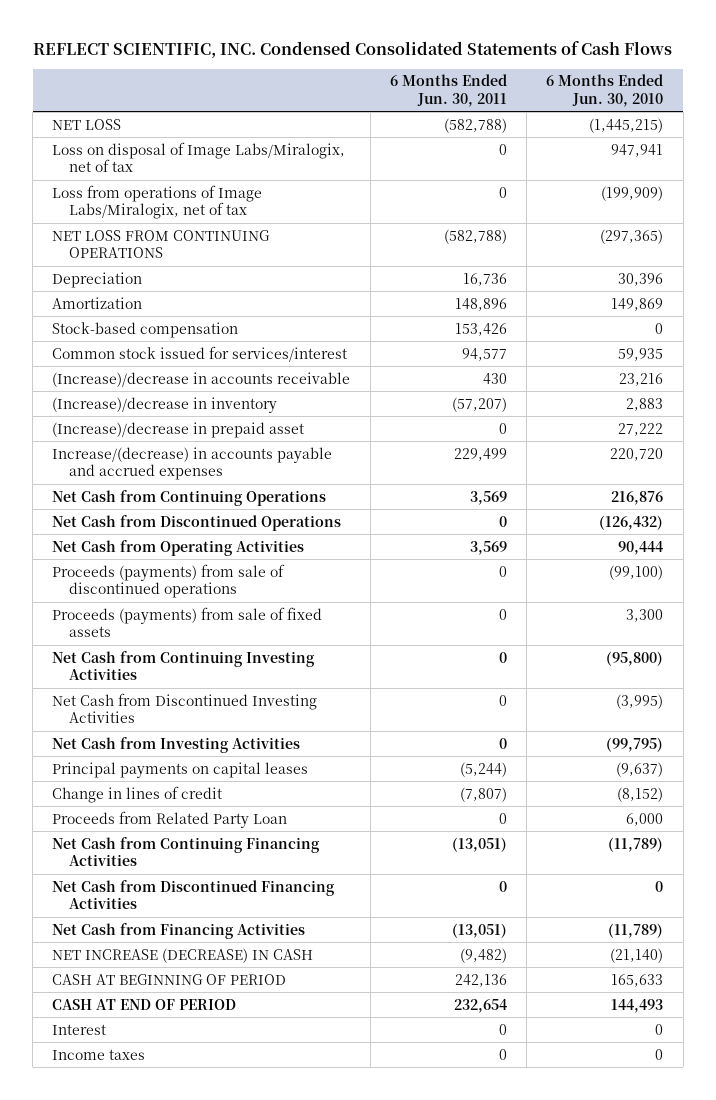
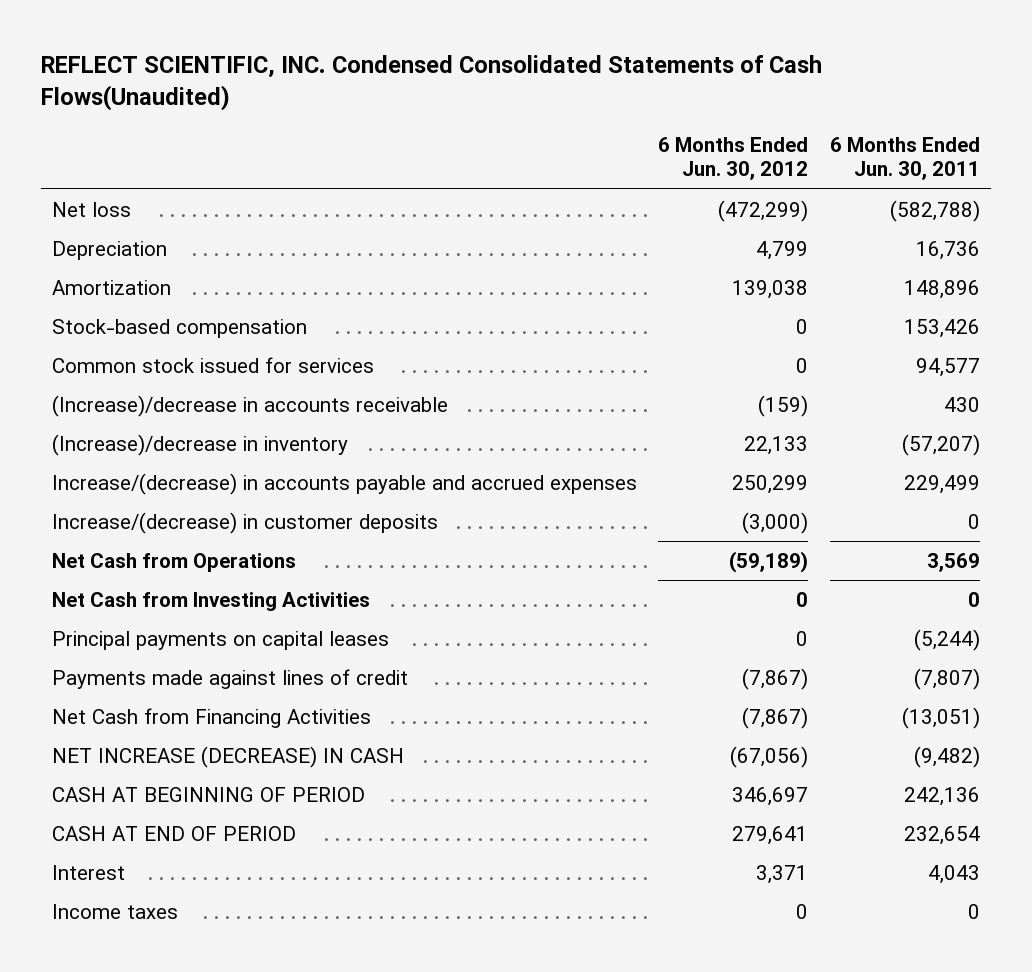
[32,40,672,58] REFLECT SCIENTIFIC, INC. Condensed Consolidated Statements of Cash Flows -> [41,54,823,111] REFLECT SCIENTIFIC, INC. Condensed Consolidated Statements of Cash Flows(Unaudited)
[546,74,664,107] 6 Months Ended Jun. 30, 2010 -> none
none -> [658,136,809,181] 6 Months Ended Jun. 30, 2012
[52,141,346,173] Loss on disposal of Image Labs/Miralogix, net of tax -> none
[52,184,263,220] Loss from operations of Image Labs/Miralogix, net of tax -> none
[52,229,271,259] NET LOSS FROM CONTINUING OPERATIONS -> none
[52,118,122,130] NET LOSS -> [51,201,131,217] Net loss
[52,345,348,362] Common stock issued for services/interest -> [51,356,374,373] Common stock issued for services
[52,421,305,438] (Increase)/decrease in prepaid asset -> none
[52,489,327,506] Net Cash from Continuing Operations -> none
[52,514,342,531] Net Cash from Discontinued Operations -> none
[52,563,286,599] Proceeds (payments) from sale of discontinued operations -> none
[52,606,323,638] Proceeds (payments) from sale of fixed assets -> none
[52,650,316,681] Net Cash from Continuing Investing Activities -> none
[52,692,318,724] Net Cash from Discontinued Investing Activities -> none
none -> [51,511,438,534] Increase/(decrease) in customer deposits
[52,539,305,556] Net Cash from Operating Activities -> [51,552,296,572] Net Cash from Operations
[52,810,288,828] Proceeds from Related Party Loan -> none
[52,836,321,867] Net Cash from Continuing Financing Activities -> none
[52,879,336,910] Net Cash from Discontinued Financing Activities -> none
[52,785,223,803] Change in lines of credit -> [51,668,408,689] Payments made against lines of credit
[498,1023,507,1035] 0 -> [927,864,980,884] 4,043

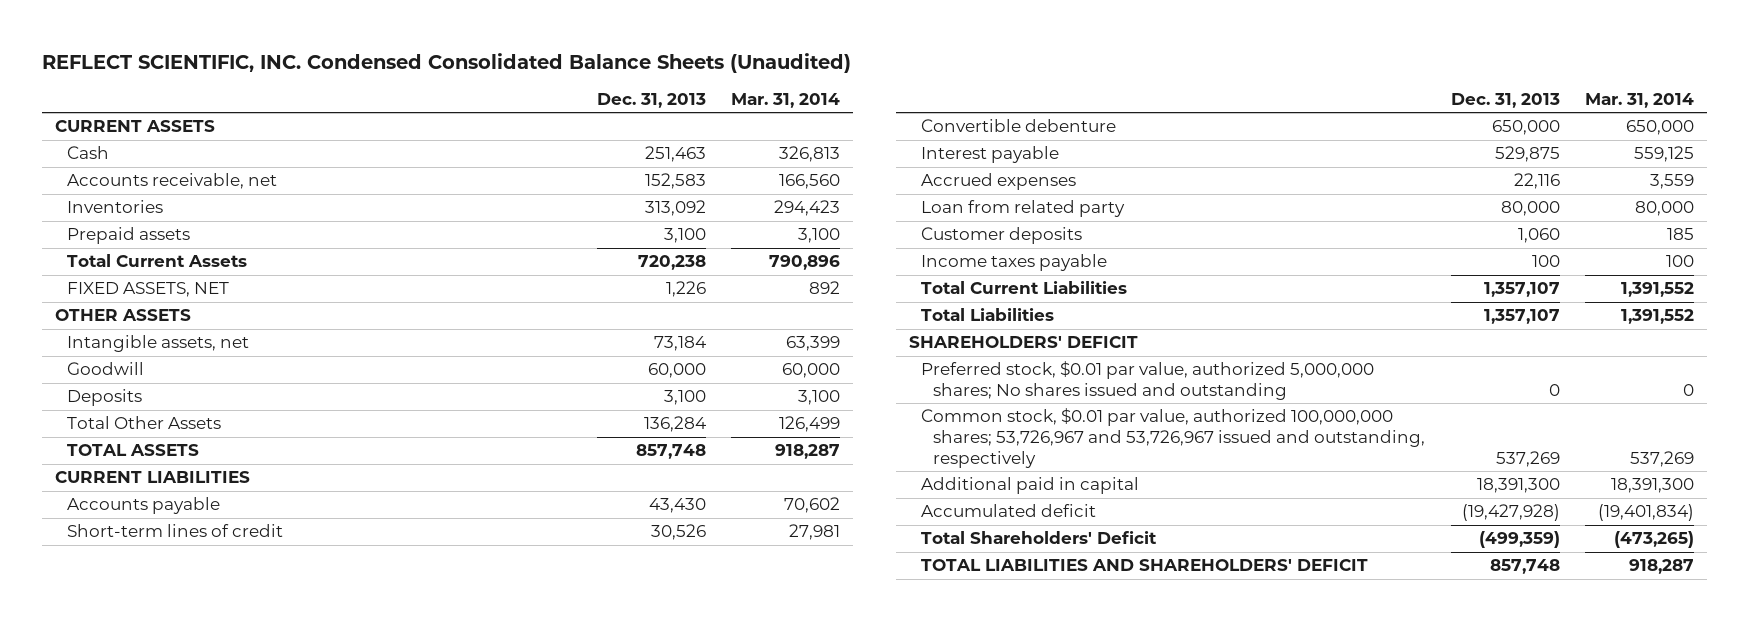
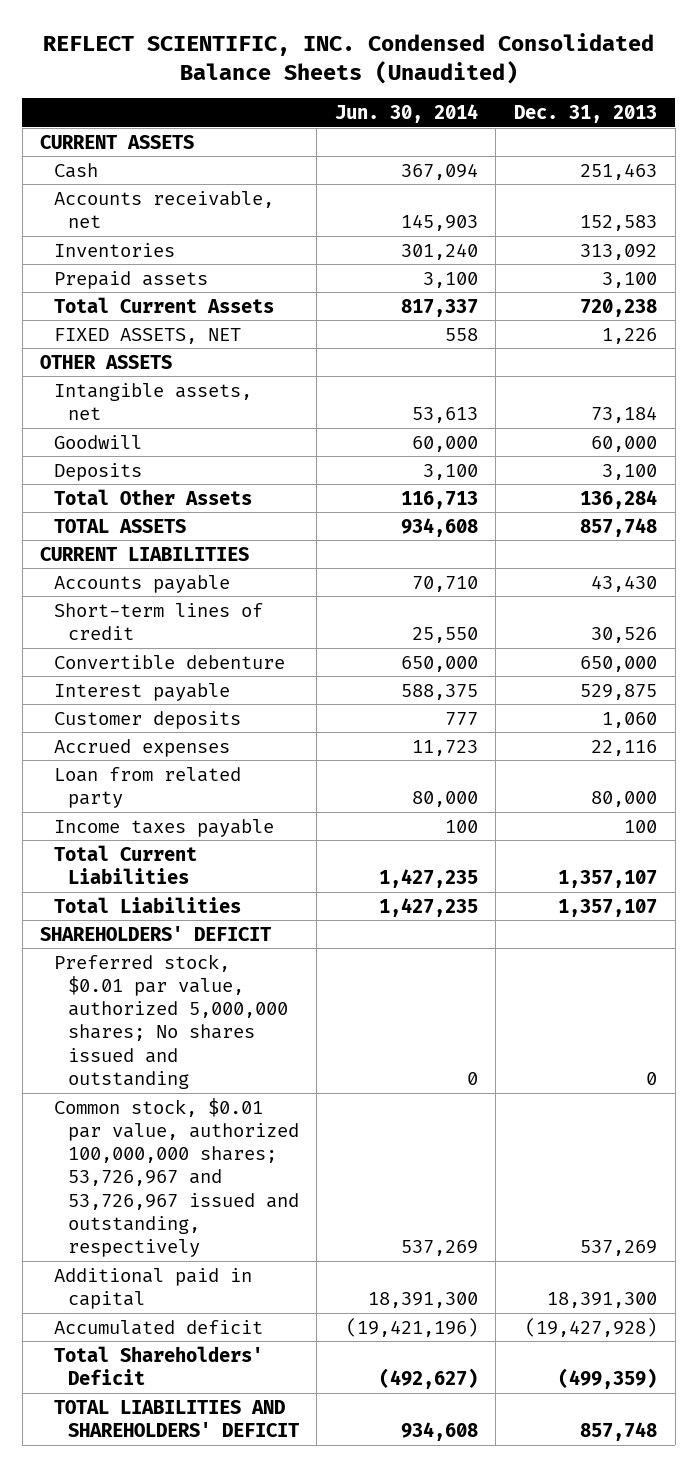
[731,93,841,109] Mar. 31, 2014 -> none
none -> [334,103,478,123] Jun. 30, 2014
[921,227,1083,245] Customer deposits -> [53,710,241,729] Customer deposits

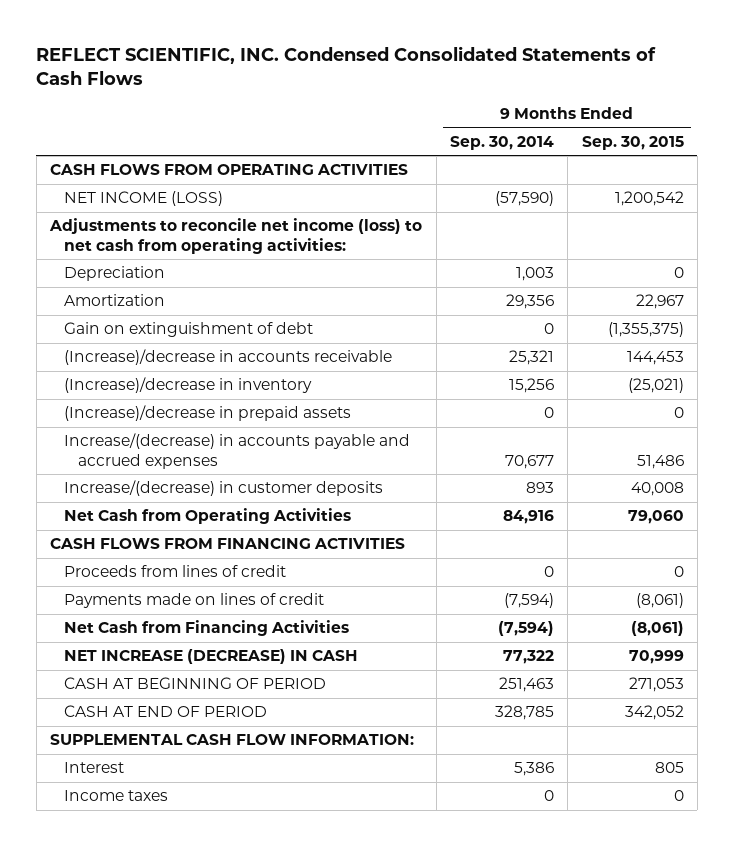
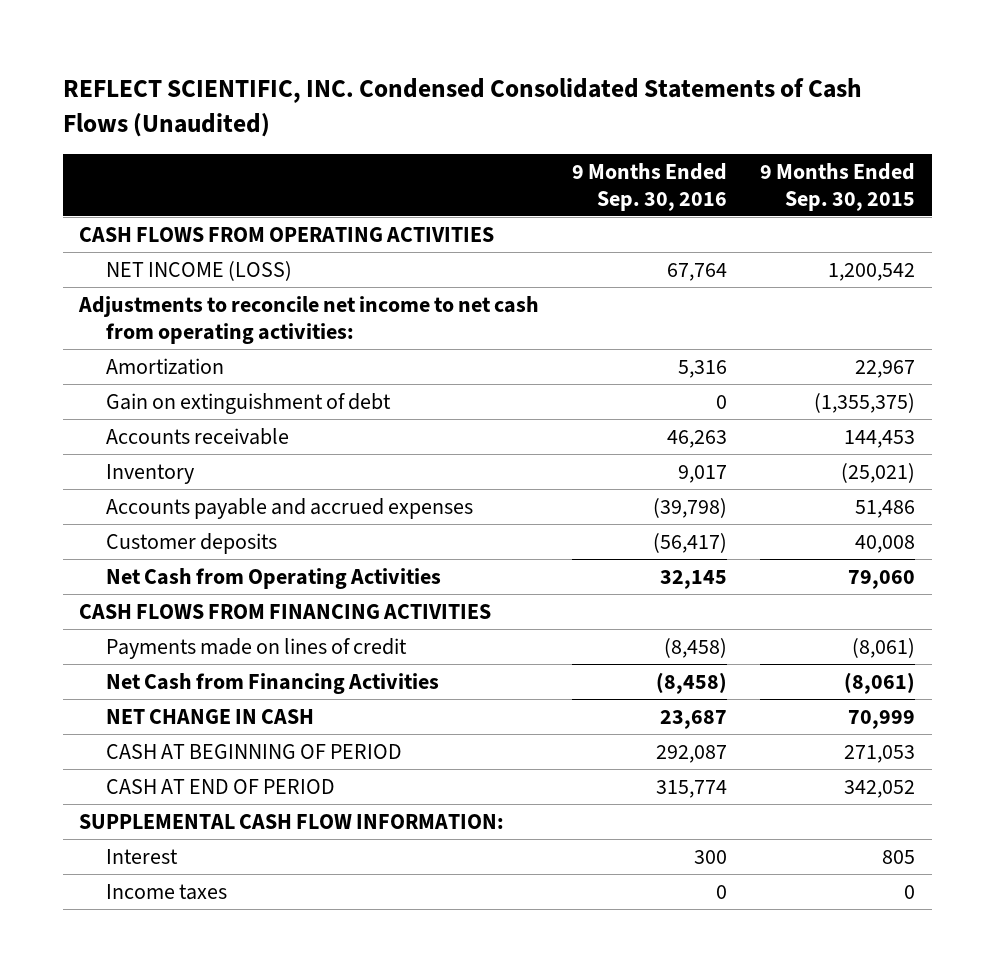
[36,45,657,85] REFLECT SCIENTIFIC, INC. Condensed Consolidated Statements of Cash Flows -> [62,78,862,137] REFLECT SCIENTIFIC, INC. Condensed Consolidated Statements of Cash Flows (Unaudited)
[449,135,554,150] Sep. 30, 2014 -> none
none -> [572,162,728,211] 9 Months Ended Sep. 30, 2016
[64,266,166,282] Depreciation -> none
[49,218,423,255] Adjustments to reconcile net income (loss) to net cash from operating activities: -> [78,295,540,344] Adjustments to reconcile net income to net cash from operating activities:
[64,405,352,422] (Increase)/decrease in prepaid assets -> none
[64,349,393,366] (Increase)/decrease in accounts receivable -> [105,427,289,445] Accounts receivable
[64,377,313,394] (Increase)/decrease in inventory -> [105,463,194,484] Inventory
[64,433,411,470] Increase/(decrease) in accounts payable and accrued expenses -> [105,497,473,519] Accounts payable and accrued expenses
[64,480,384,497] Increase/(decrease) in customer deposits -> [105,532,277,554] Customer deposits
[64,565,287,578] Proceeds from lines of credit -> none
[64,649,359,665] NET INCREASE (DECREASE) IN CASH -> [105,708,314,724] NET CHANGE IN CASH

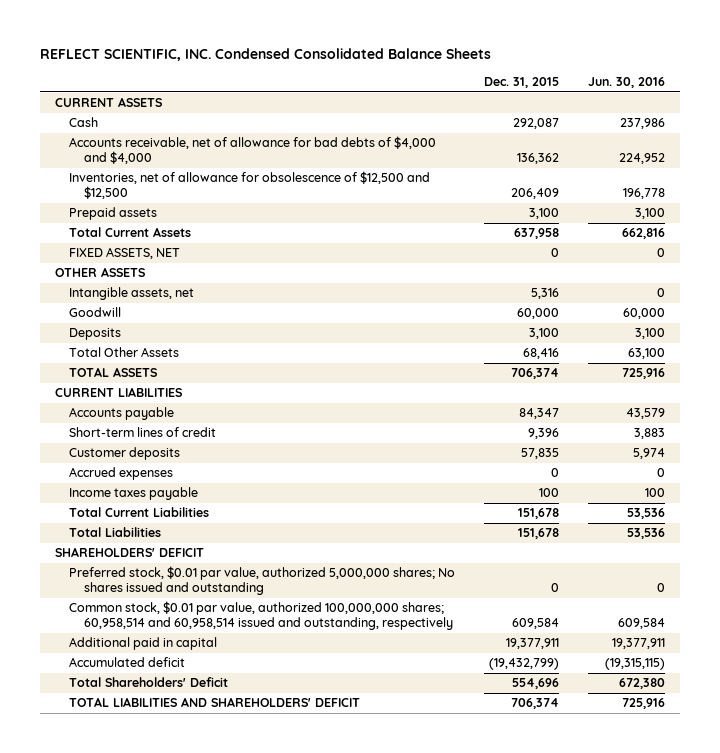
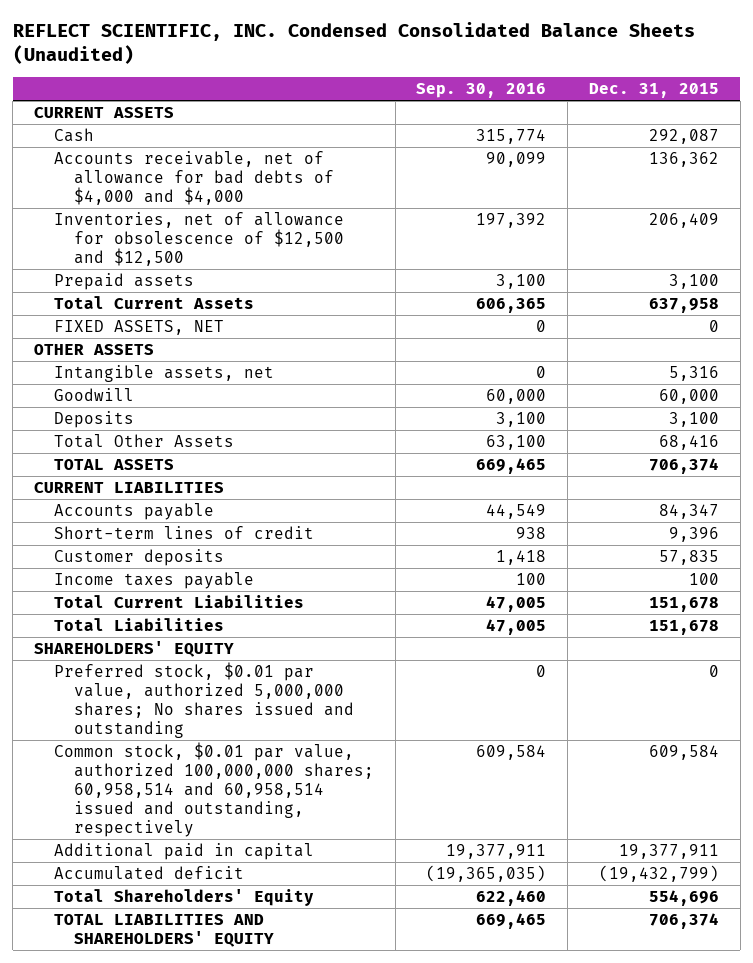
[40,48,492,62] REFLECT SCIENTIFIC, INC. Condensed Consolidated Balance Sheets -> [12,22,695,65] REFLECT SCIENTIFIC, INC. Condensed Consolidated Balance Sheets (Unaudited)
[588,77,666,89] Jun. 30, 2016 -> none
none -> [416,83,547,99] Sep. 30, 2016
[69,467,174,481] Accrued expenses -> none
[54,547,204,558] SHAREHOLDERS' DEFICIT -> [33,641,234,658] SHAREHOLDERS' EQUITY
[69,677,229,688] Total Shareholders' Deficit -> [53,889,314,907] Total Shareholders' Equity
[69,697,361,708] TOTAL LIABILITIES AND SHAREHOLDERS' DEFICIT -> [53,914,275,948] TOTAL LIABILITIES AND SHAREHOLDERS' EQUITY

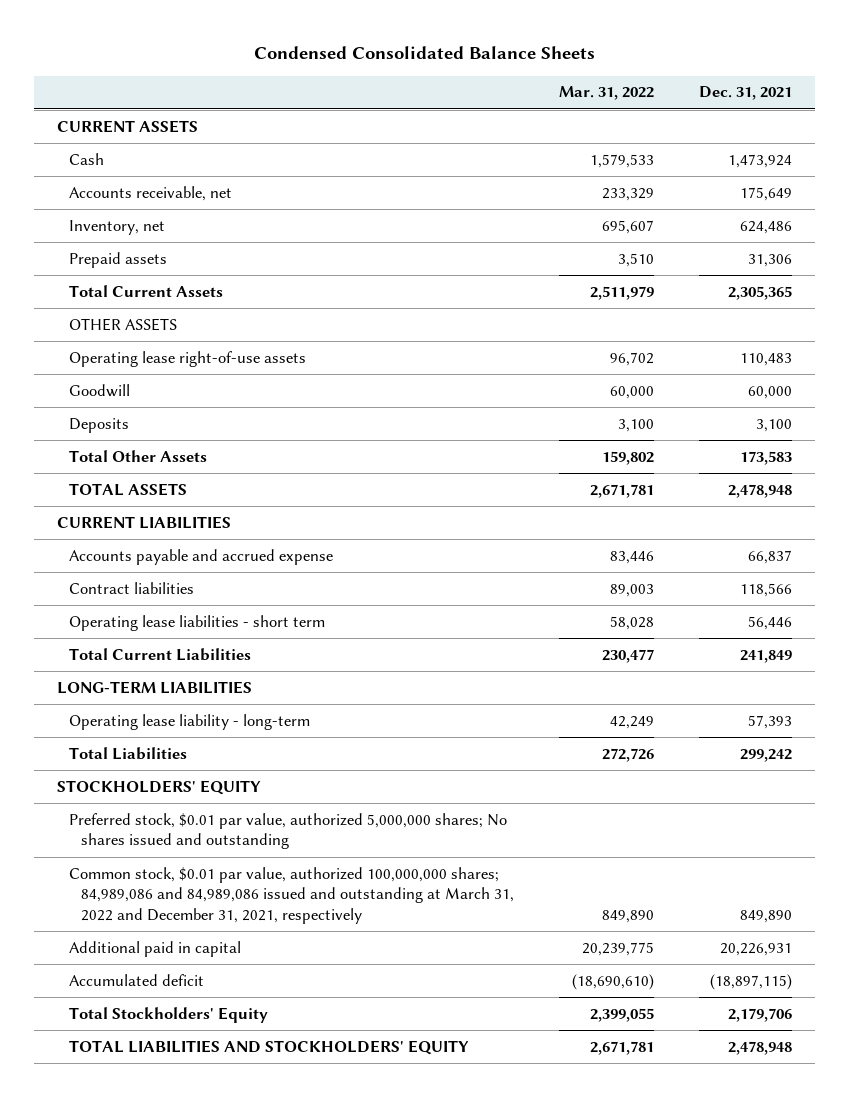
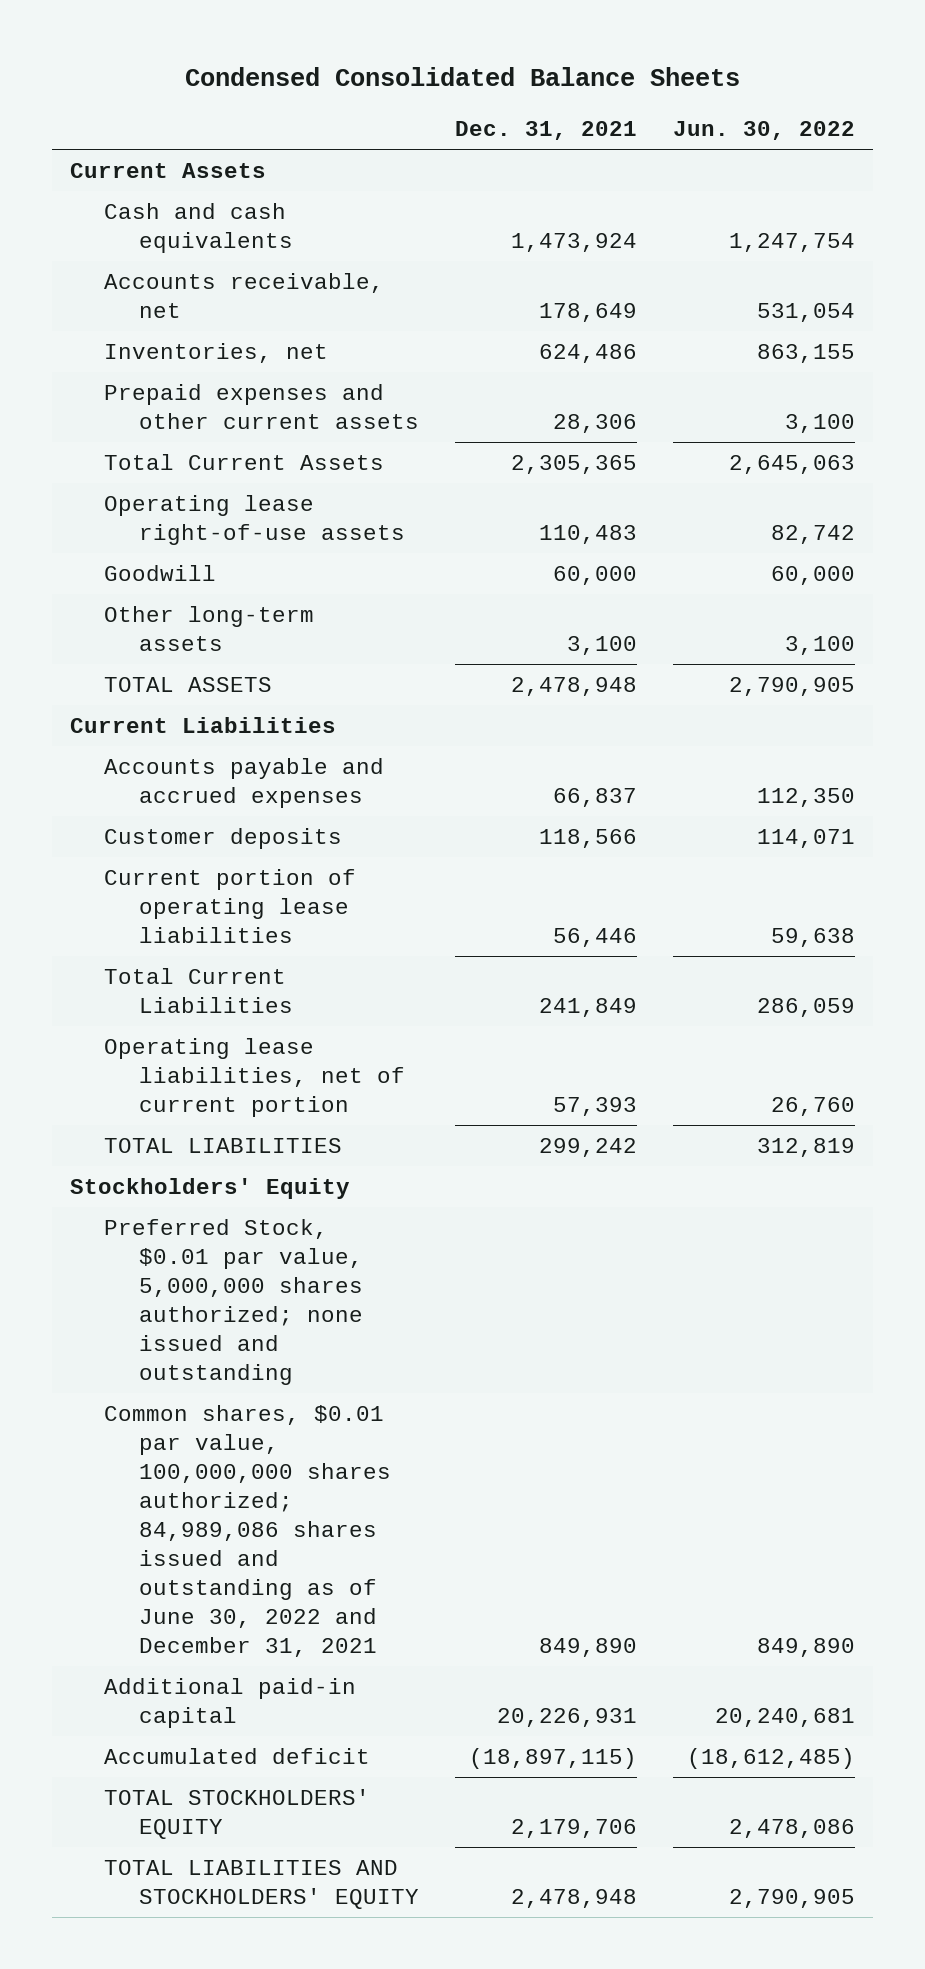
[559,86,655,101] Mar. 31, 2022 -> none
none -> [673,121,856,141] Jun. 30, 2022
[56,119,198,133] CURRENT ASSETS -> [69,162,266,178] Current Assets
[68,152,104,165] Cash -> [104,202,294,253] Cash and cash equivalents
[740,186,793,201] 175,649 -> [539,302,638,322] 178,649
[68,219,165,235] Inventory, net -> [104,342,329,363] Inventories, net
[68,251,167,268] Prepaid assets -> [104,383,420,429] Prepaid expenses and other current assets
[748,253,793,267] 31,306 -> [553,413,638,433] 28,306
[68,317,177,331] OTHER ASSETS -> none
[68,449,207,462] Total Other Assets -> none
[68,417,129,433] Deposits -> [104,605,315,651] Other long-term assets
[56,515,231,529] CURRENT LIABILITIES -> [69,716,336,733] Current Liabilities
[68,548,333,565] Accounts payable and accrued expense -> [104,757,385,808] Accounts payable and accrued expenses
[68,581,194,594] Contract liabilities -> [104,827,343,849] Customer deposits
[68,614,325,631] Operating lease liabilities - short term -> [104,868,357,943] Current portion of operating lease liabilities
[56,680,252,694] LONG-TERM LIABILITIES -> none
[68,713,310,730] Operating lease liability - long-term -> [104,1037,406,1117] Operating lease liabilities, net of current portion
[68,746,187,760] Total Liabilities -> [104,1137,343,1153] TOTAL LIABILITIES
[56,779,261,795] STOCKHOLDERS' EQUITY -> [69,1177,350,1199] Stockholders' Equity
[68,812,507,850] Preferred stock, $0.01 par value, authorized 5,000,000 shares; No shares issued and outstanding -> [104,1218,364,1385] Preferred Stock, $0.01 par value, 5,000,000 shares authorized; none issued and outstanding
[68,866,514,924] Common stock, $0.01 par value, authorized 100,000,000 shares; 84,989,086 and 84,989,086 issued and outstanding at March 31, 2022 and December 31, 2021, respectively -> [104,1404,392,1657] Common shares, $0.01 par value, 100,000,000 shares authorized; 84,989,086 shares issued and outstanding as of June 30, 2022 and December 31, 2021
[68,940,241,957] Additional paid in capital -> [104,1677,357,1728] Additional paid-in capital
[68,1006,268,1023] Total Stockholders' Equity -> [104,1788,371,1839] TOTAL STOCKHOLDERS' EQUITY

